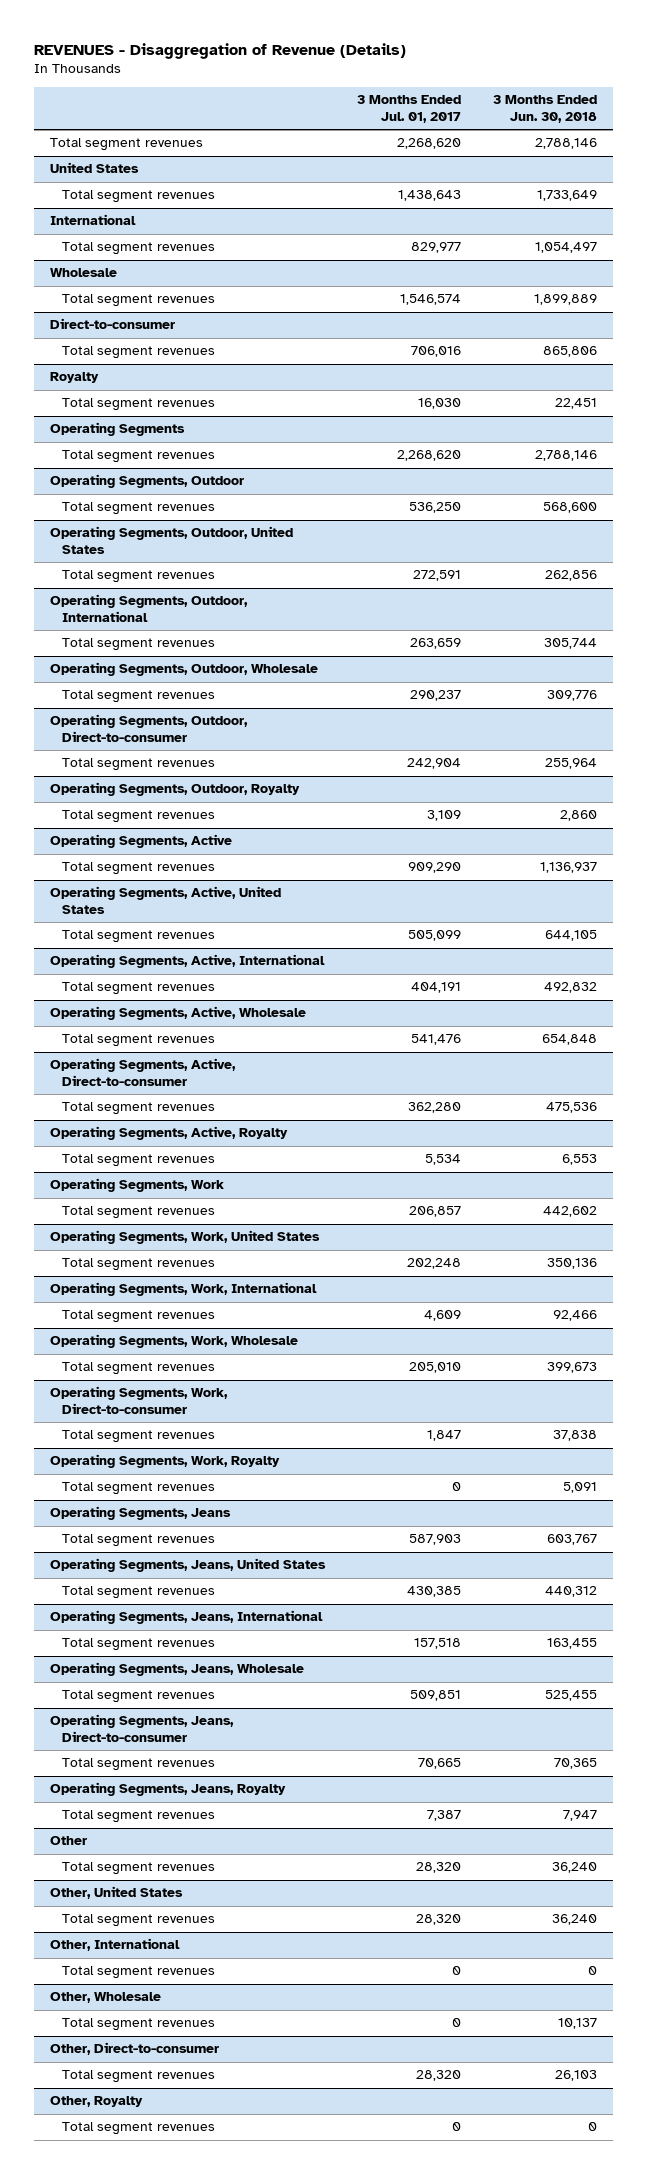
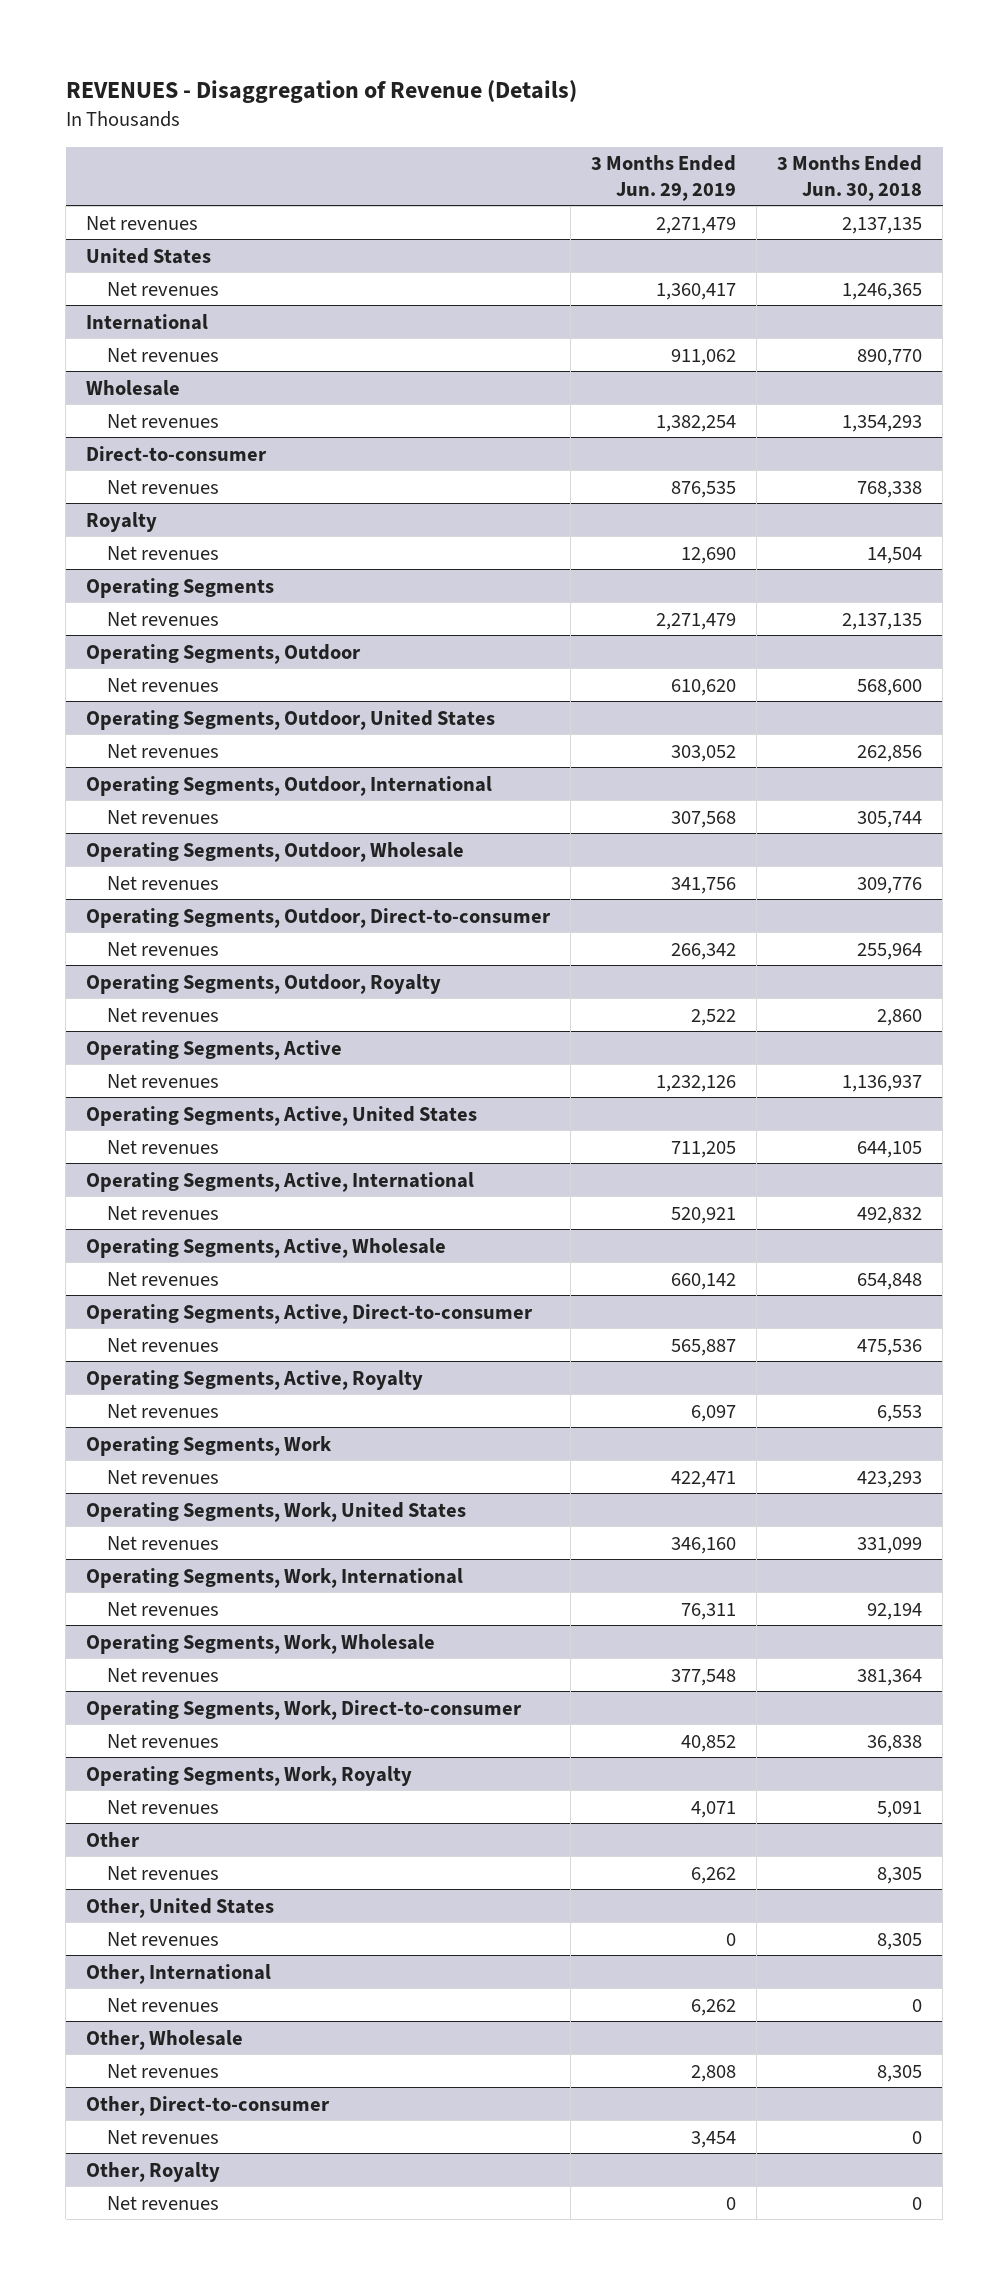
[357,95,462,124] 3 Months Ended Jul. 01, 2017 -> none
none -> [591,155,737,201] 3 Months Ended Jun. 29, 2019
[50,138,204,152] Total segment revenues -> [86,215,199,230] Net revenues
[535,138,598,150] 2,788,146 -> [842,216,923,234] 2,137,135
[61,190,215,204] Total segment revenues -> [106,281,219,296] Net revenues
[537,190,598,202] 1,733,649 -> [842,282,923,300] 1,246,365
[61,242,215,256] Total segment revenues -> [106,347,219,362] Net revenues
[535,242,598,254] 1,054,497 -> [857,348,923,366] 890,770
[61,294,215,308] Total segment revenues -> [106,413,219,428] Net revenues
[534,294,598,306] 1,899,889 -> [842,414,923,432] 1,354,293
[61,346,215,360] Total segment revenues -> [106,479,219,494] Net revenues
[543,346,598,358] 865,806 -> [857,480,923,498] 768,338
[61,398,215,412] Total segment revenues -> [106,545,219,560] Net revenues
[555,398,598,410] 22,451 -> [867,546,923,564] 14,504
[61,450,215,464] Total segment revenues -> [106,611,219,626] Net revenues
[535,450,598,462] 2,788,146 -> [842,612,923,630] 2,137,135
[61,502,215,516] Total segment revenues -> [106,677,219,692] Net revenues
[61,570,215,584] Total segment revenues -> [106,743,219,758] Net revenues
[61,638,215,652] Total segment revenues -> [106,809,219,824] Net revenues
[61,690,215,704] Total segment revenues -> [106,875,219,890] Net revenues
[61,758,215,772] Total segment revenues -> [106,941,219,956] Net revenues
[61,810,215,824] Total segment revenues -> [106,1007,219,1022] Net revenues
[61,862,215,876] Total segment revenues -> [106,1073,219,1088] Net revenues
[61,930,215,944] Total segment revenues -> [106,1139,219,1154] Net revenues
[61,982,215,996] Total segment revenues -> [106,1205,219,1220] Net revenues
[61,1034,215,1048] Total segment revenues -> [106,1271,219,1286] Net revenues
[61,1102,215,1116] Total segment revenues -> [106,1337,219,1352] Net revenues
[61,1154,215,1168] Total segment revenues -> [106,1403,219,1418] Net revenues
[61,1206,215,1220] Total segment revenues -> [106,1469,219,1484] Net revenues
[543,1206,598,1218] 442,602 -> [857,1470,923,1488] 423,293
[61,1258,215,1272] Total segment revenues -> [106,1535,219,1550] Net revenues
[547,1258,598,1270] 350,136 -> [857,1536,923,1554] 331,099
[61,1310,215,1324] Total segment revenues -> [106,1601,219,1616] Net revenues
[553,1310,598,1322] 92,466 -> [867,1602,923,1620] 92,194
[61,1362,215,1376] Total segment revenues -> [106,1667,219,1682] Net revenues
[547,1362,598,1374] 399,673 -> [857,1668,923,1686] 381,364
[61,1430,215,1444] Total segment revenues -> [106,1733,219,1748] Net revenues
[553,1430,598,1442] 37,838 -> [867,1734,923,1752] 36,838
[50,1506,232,1521] Operating Segments, Jeans -> none
[61,1534,215,1548] Total segment revenues -> none
[50,1558,327,1573] Operating Segments, Jeans, United States -> none
[61,1586,215,1600] Total segment revenues -> none
[50,1610,324,1625] Operating Segments, Jeans, International -> none
[61,1638,215,1652] Total segment revenues -> none
[50,1662,305,1677] Operating Segments, Jeans, Wholesale -> none
[61,1690,215,1704] Total segment revenues -> none
[50,1714,235,1743] Operating Segments, Jeans, Direct-to-consumer -> none
[61,1758,215,1772] Total segment revenues -> none
[50,1782,287,1797] Operating Segments, Jeans, Royalty -> none
[61,1810,215,1824] Total segment revenues -> none
[61,1482,215,1496] Total segment revenues -> [106,1799,219,1814] Net revenues
[61,1862,215,1876] Total segment revenues -> [106,1865,219,1880] Net revenues
[552,1862,598,1874] 36,240 -> [877,1866,923,1884] 8,305
[61,1914,215,1928] Total segment revenues -> [106,1931,219,1946] Net revenues
[552,1914,598,1926] 36,240 -> [877,1932,923,1950] 8,305
[61,1966,215,1980] Total segment revenues -> [106,1997,219,2012] Net revenues
[61,2018,215,2032] Total segment revenues -> [106,2063,219,2078] Net revenues
[558,2018,598,2030] 10,137 -> [877,2064,923,2082] 8,305
[61,2070,215,2084] Total segment revenues -> [106,2129,219,2144] Net revenues
[555,2070,598,2082] 26,103 -> [912,2130,923,2144] 0
[61,2122,215,2136] Total segment revenues -> [106,2195,219,2210] Net revenues

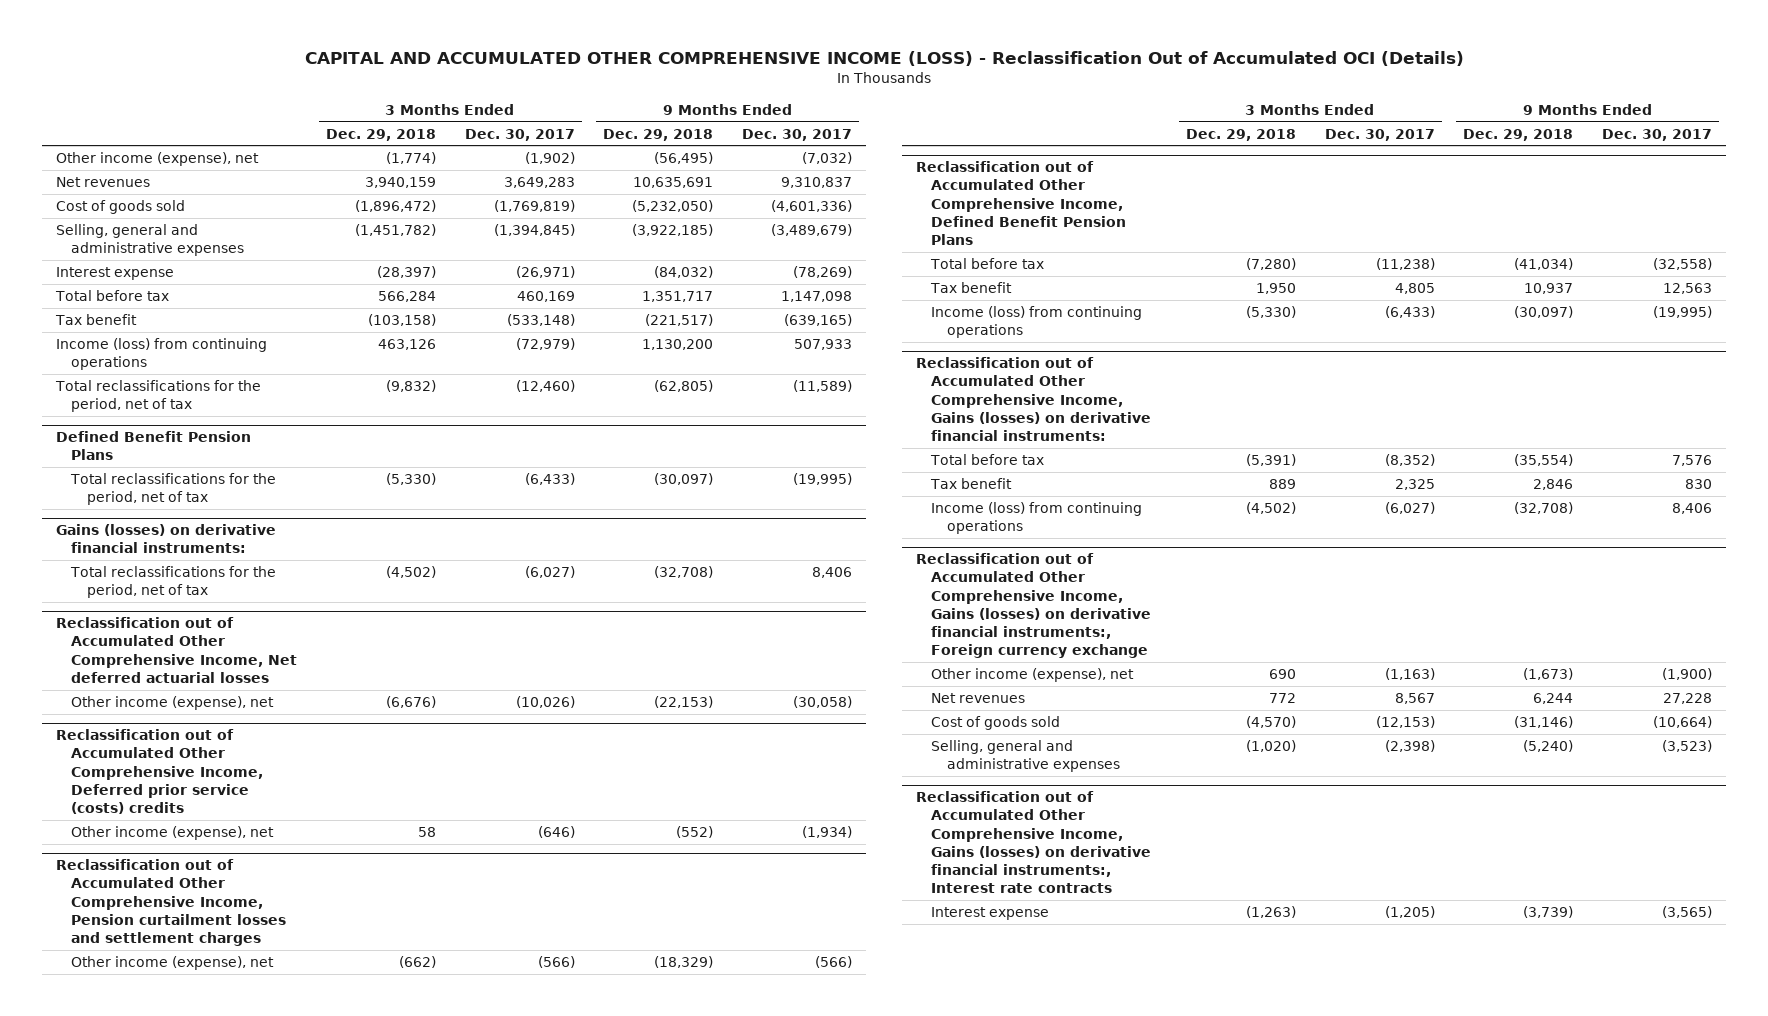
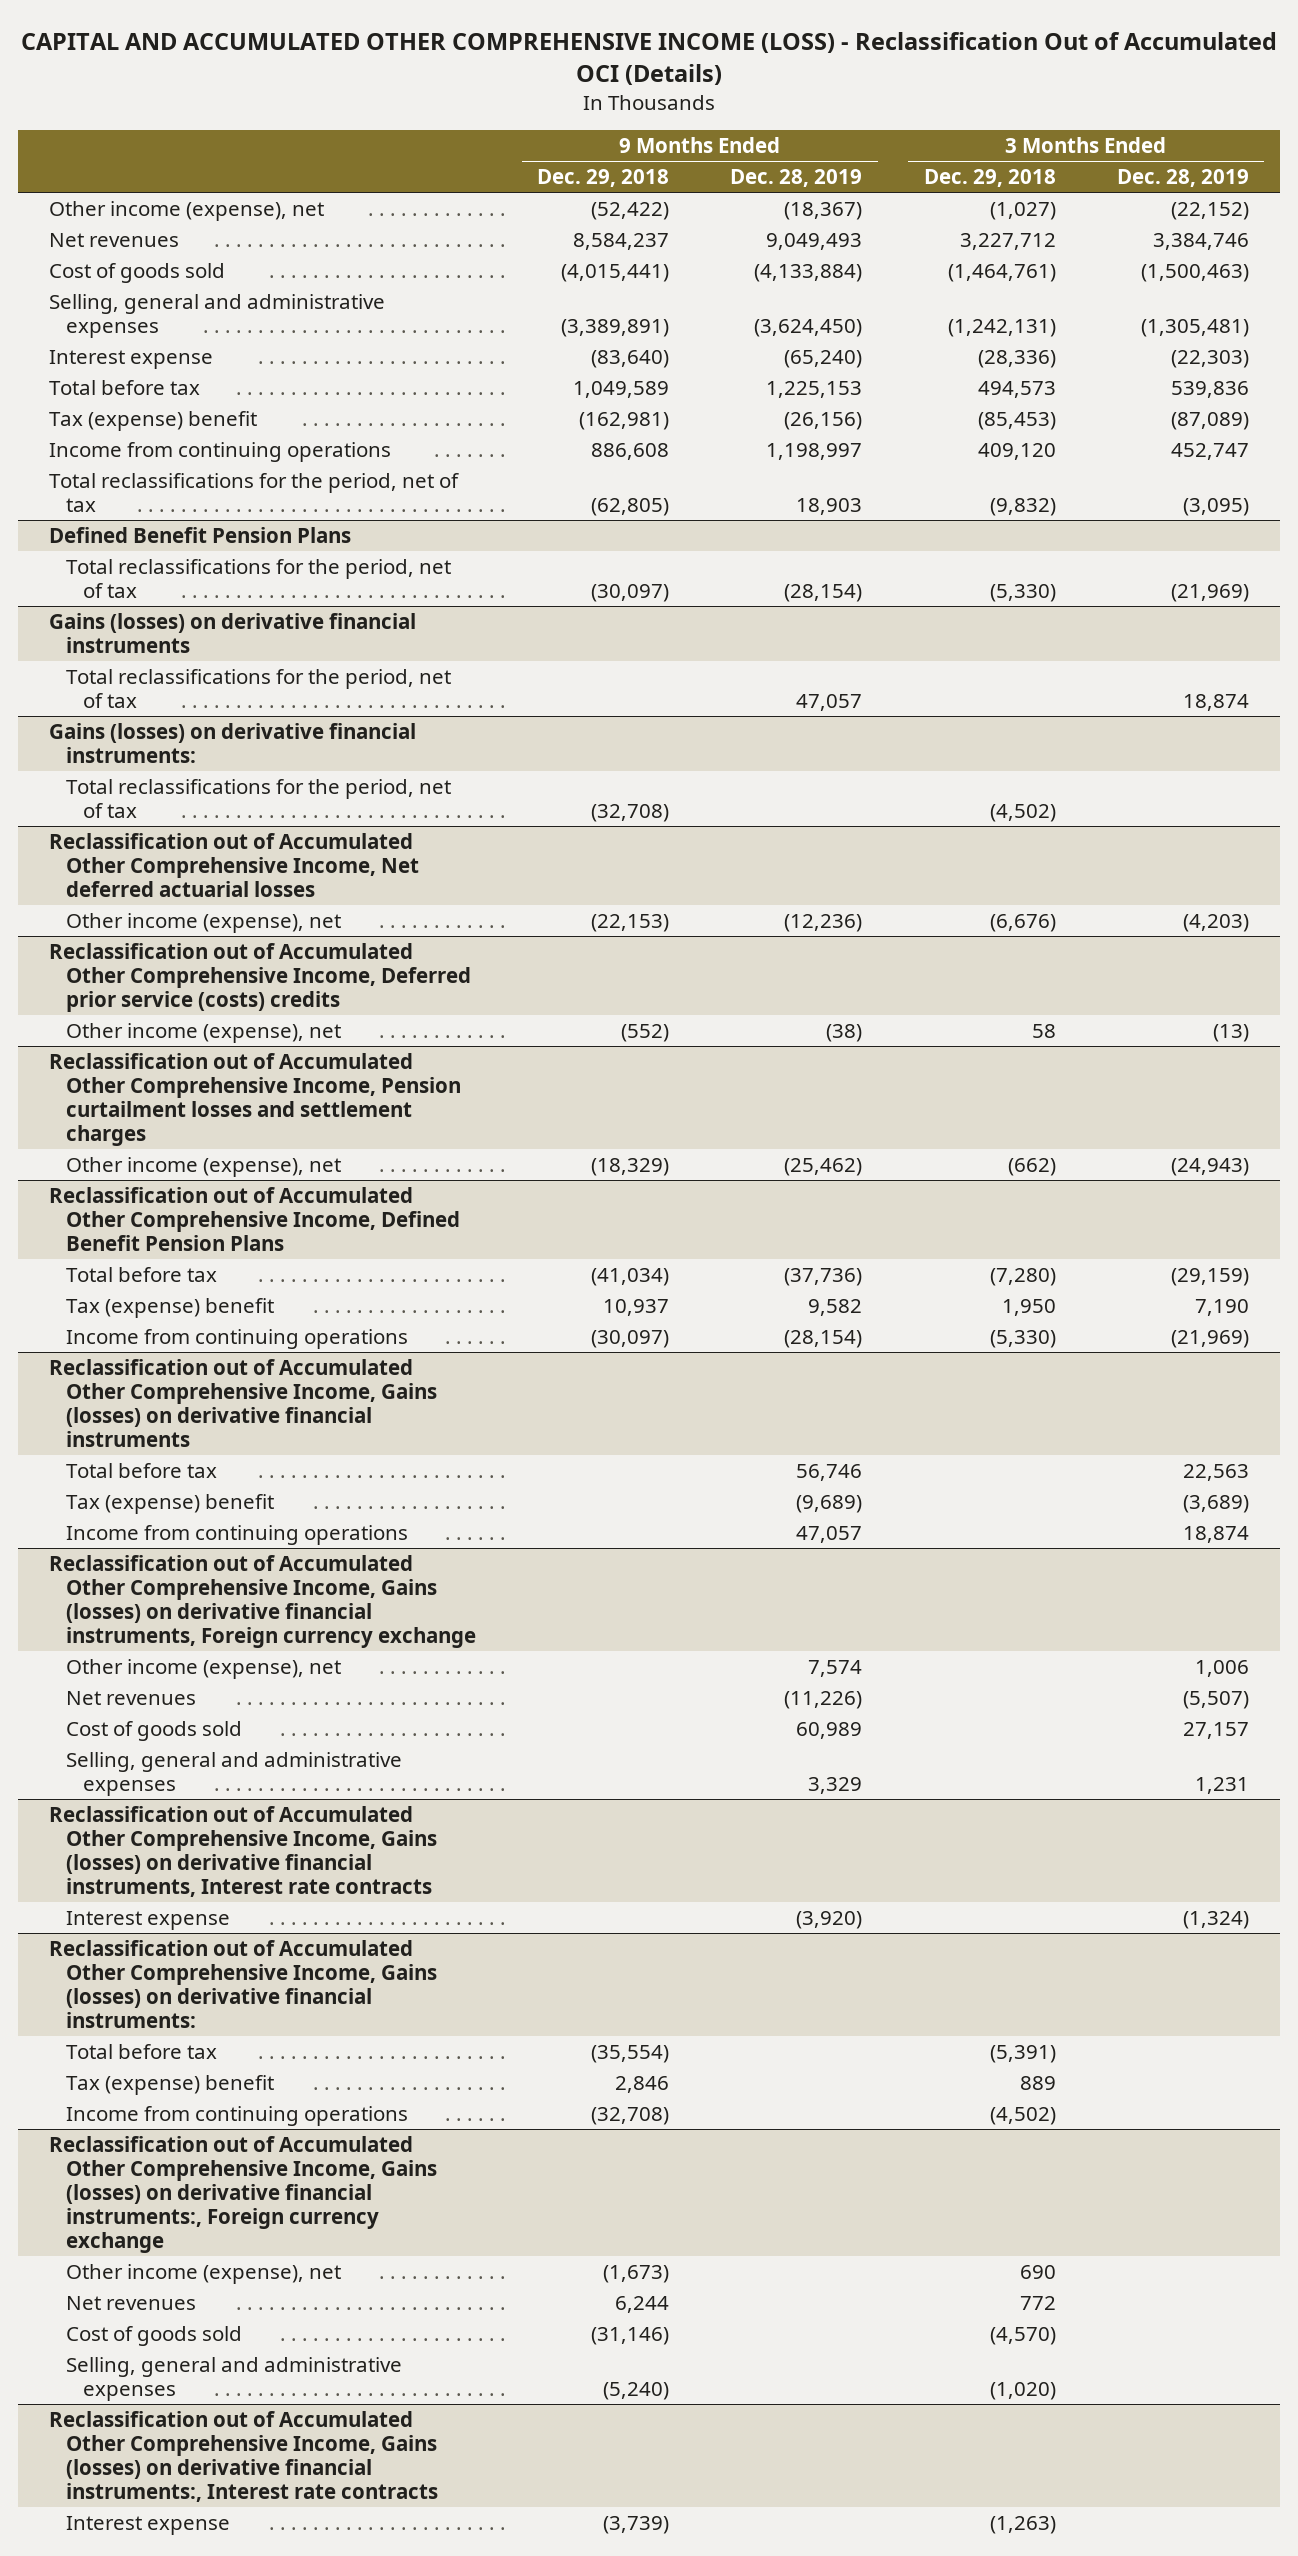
[464,128,575,141] Dec. 30, 2017 -> none
[742,128,853,141] Dec. 30, 2017 -> none
none -> [730,169,863,188] Dec. 28, 2019
none -> [1116,169,1249,188] Dec. 28, 2019
[386,152,437,165] (1,774) -> [989,201,1056,220] (1,027)
[654,152,714,165] (56,495) -> [591,201,670,220] (52,422)
[365,177,437,189] 3,940,159 -> [959,232,1056,250] 3,227,712
[633,177,714,189] 10,635,691 -> [573,232,670,250] 8,584,237
[355,200,437,213] (1,896,472) -> [947,263,1056,282] (1,464,761)
[632,200,714,213] (5,232,050) -> [561,263,670,282] (4,015,441)
[355,224,437,237] (1,451,782) -> [947,318,1056,337] (1,242,131)
[632,224,714,237] (3,922,185) -> [561,318,670,337] (3,389,891)
[377,266,437,279] (28,397) -> [977,349,1056,368] (28,336)
[654,266,714,279] (84,032) -> [591,349,670,368] (83,640)
[378,291,437,303] 566,284 -> [977,380,1056,398] 494,573
[642,291,714,303] 1,351,717 -> [573,380,670,398] 1,049,589
[55,314,138,326] Tax benefit -> [48,410,257,431] Tax (expense) benefit
[368,314,437,327] (103,158) -> [977,411,1056,430] (85,453)
[645,314,714,327] (221,517) -> [579,411,670,430] (162,981)
[56,338,268,371] Income (loss) from continuing operations -> [48,441,391,462] Income from continuing operations
[378,339,437,351] 463,126 -> [977,442,1056,460] 409,120
[642,339,714,351] 1,130,200 -> [591,442,670,460] 886,608
none -> [48,612,416,653] Gains (losses) on derivative financial instruments
none -> [65,668,451,708] Total reclassifications for the period, net of tax
[930,282,1013,294] Tax benefit -> [65,1297,274,1318] Tax (expense) benefit
[931,306,1143,339] Income (loss) from continuing operations -> [65,1328,408,1349] Income from continuing operations
none -> [48,1358,437,1447] Reclassification out of Accumulated Other Comprehensive Income, Gains (losses) on derivative financial instruments
none -> [65,1462,217,1478] Total before tax
none -> [65,1493,274,1514] Tax (expense) benefit
none -> [65,1524,408,1545] Income from continuing operations
none -> [48,1554,476,1648] Reclassification out of Accumulated Other Comprehensive Income, Gains (losses) on derivative financial instruments, Foreign currency exchange
none -> [65,1658,341,1679] Other income (expense), net
none -> [65,1690,196,1705] Net revenues
none -> [65,1720,242,1741] Cost of goods sold
none -> [65,1751,402,1796] Selling, general and administrative expenses
none -> [48,1805,437,1897] Reclassification out of Accumulated Other Comprehensive Income, Gains (losses) on derivative financial instruments, Interest rate contracts
none -> [65,1910,230,1930] Interest expense
[930,478,1013,490] Tax benefit -> [65,2074,274,2095] Tax (expense) benefit
[931,502,1143,535] Income (loss) from continuing operations -> [65,2105,408,2126] Income from continuing operations

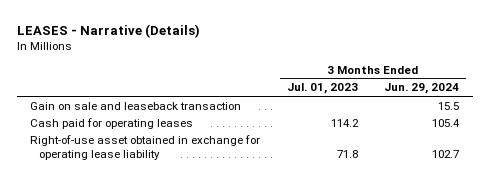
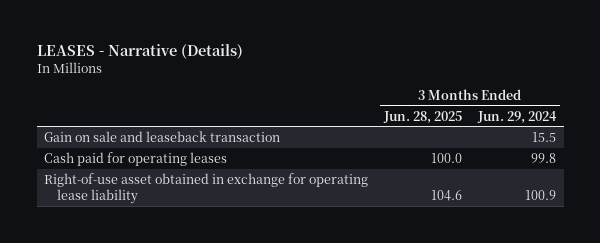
[286,83,358,95] Jul. 01, 2023 -> none
none -> [383,110,463,124] Jun. 28, 2025
[432,118,461,127] 105.4 -> [530,152,556,163] 99.8
[432,150,460,159] 102.7 -> [524,189,556,200] 100.9

